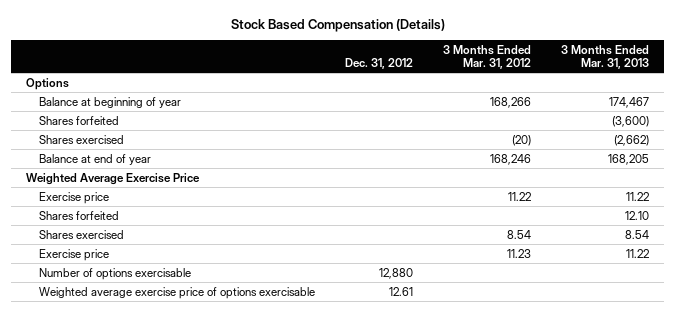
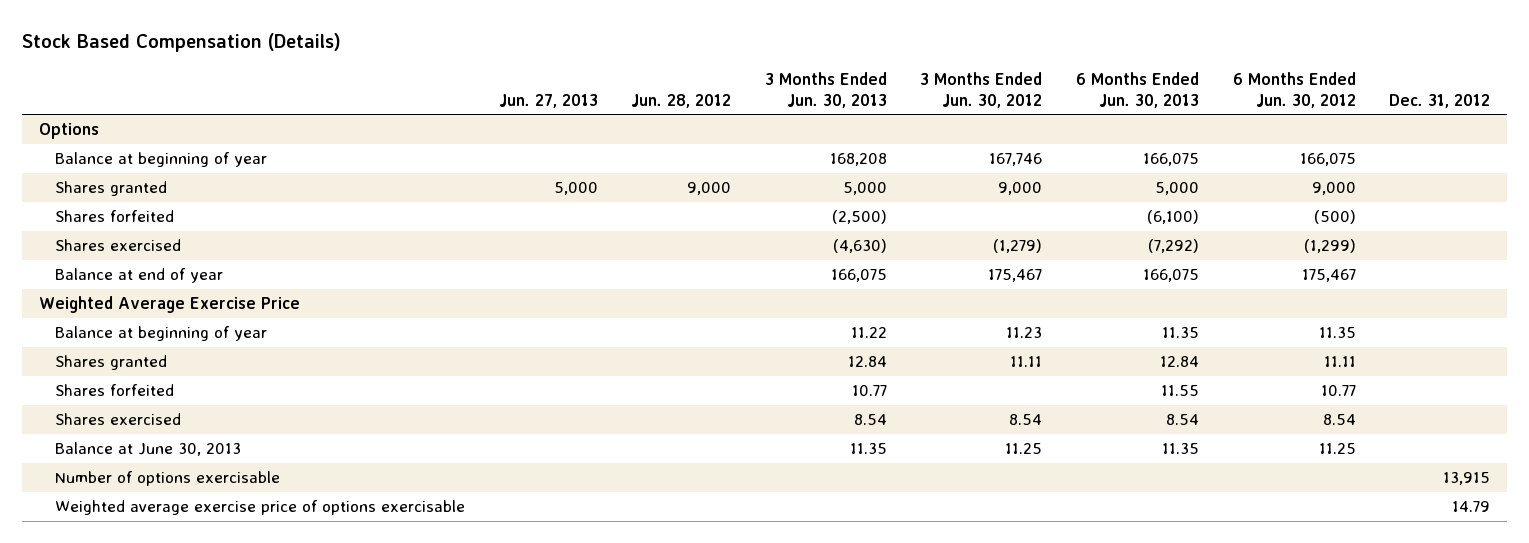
[442,44,531,69] 3 Months Ended Mar. 31, 2012 -> none
[561,44,650,69] 3 Months Ended Mar. 31, 2013 -> none
none -> [498,93,598,108] Jun. 27, 2013
none -> [631,93,732,108] Jun. 28, 2012
none -> [764,72,887,108] 3 Months Ended Jun. 30, 2013
none -> [920,72,1043,108] 3 Months Ended Jun. 30, 2012
none -> [1075,72,1199,108] 6 Months Ended Jun. 30, 2013
none -> [1232,72,1356,108] 6 Months Ended Jun. 30, 2012
none -> [55,181,168,197] Shares granted
[38,191,109,204] Exercise price -> [55,326,268,342] Balance at beginning of year
none -> [55,355,168,371] Shares granted
[38,248,109,261] Exercise price -> [55,442,242,457] Balance at June 30, 2013
[378,267,413,279] 12,880 -> [1443,472,1491,486] 13,915
[388,286,413,296] 12.61 -> [1452,501,1491,513] 14.79

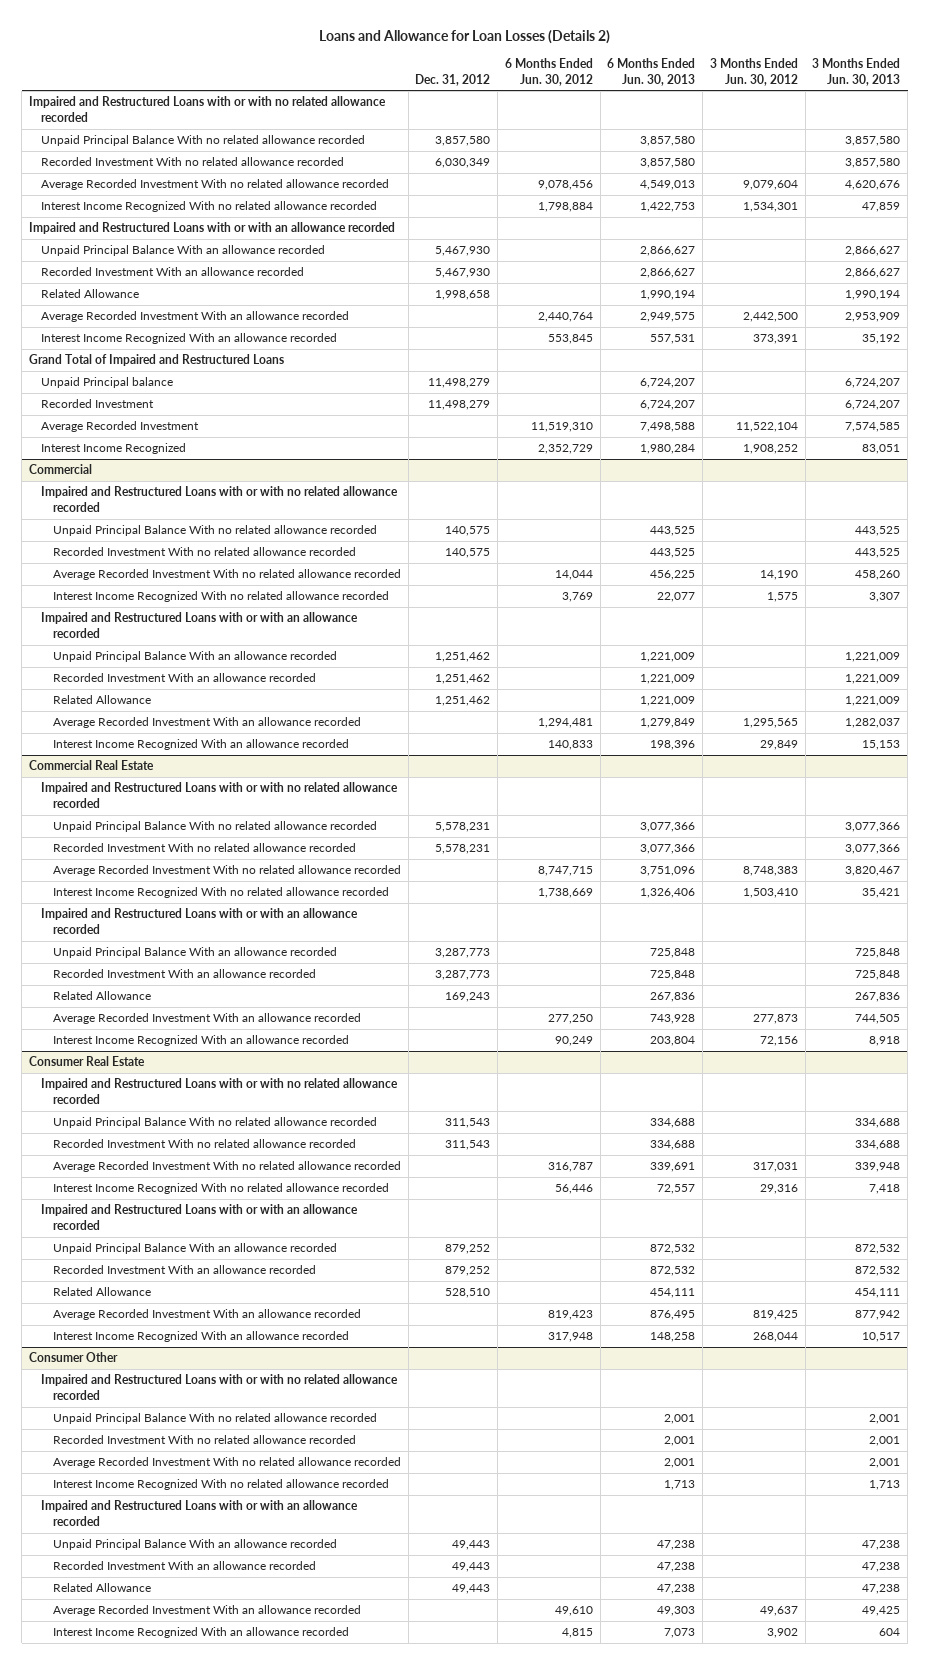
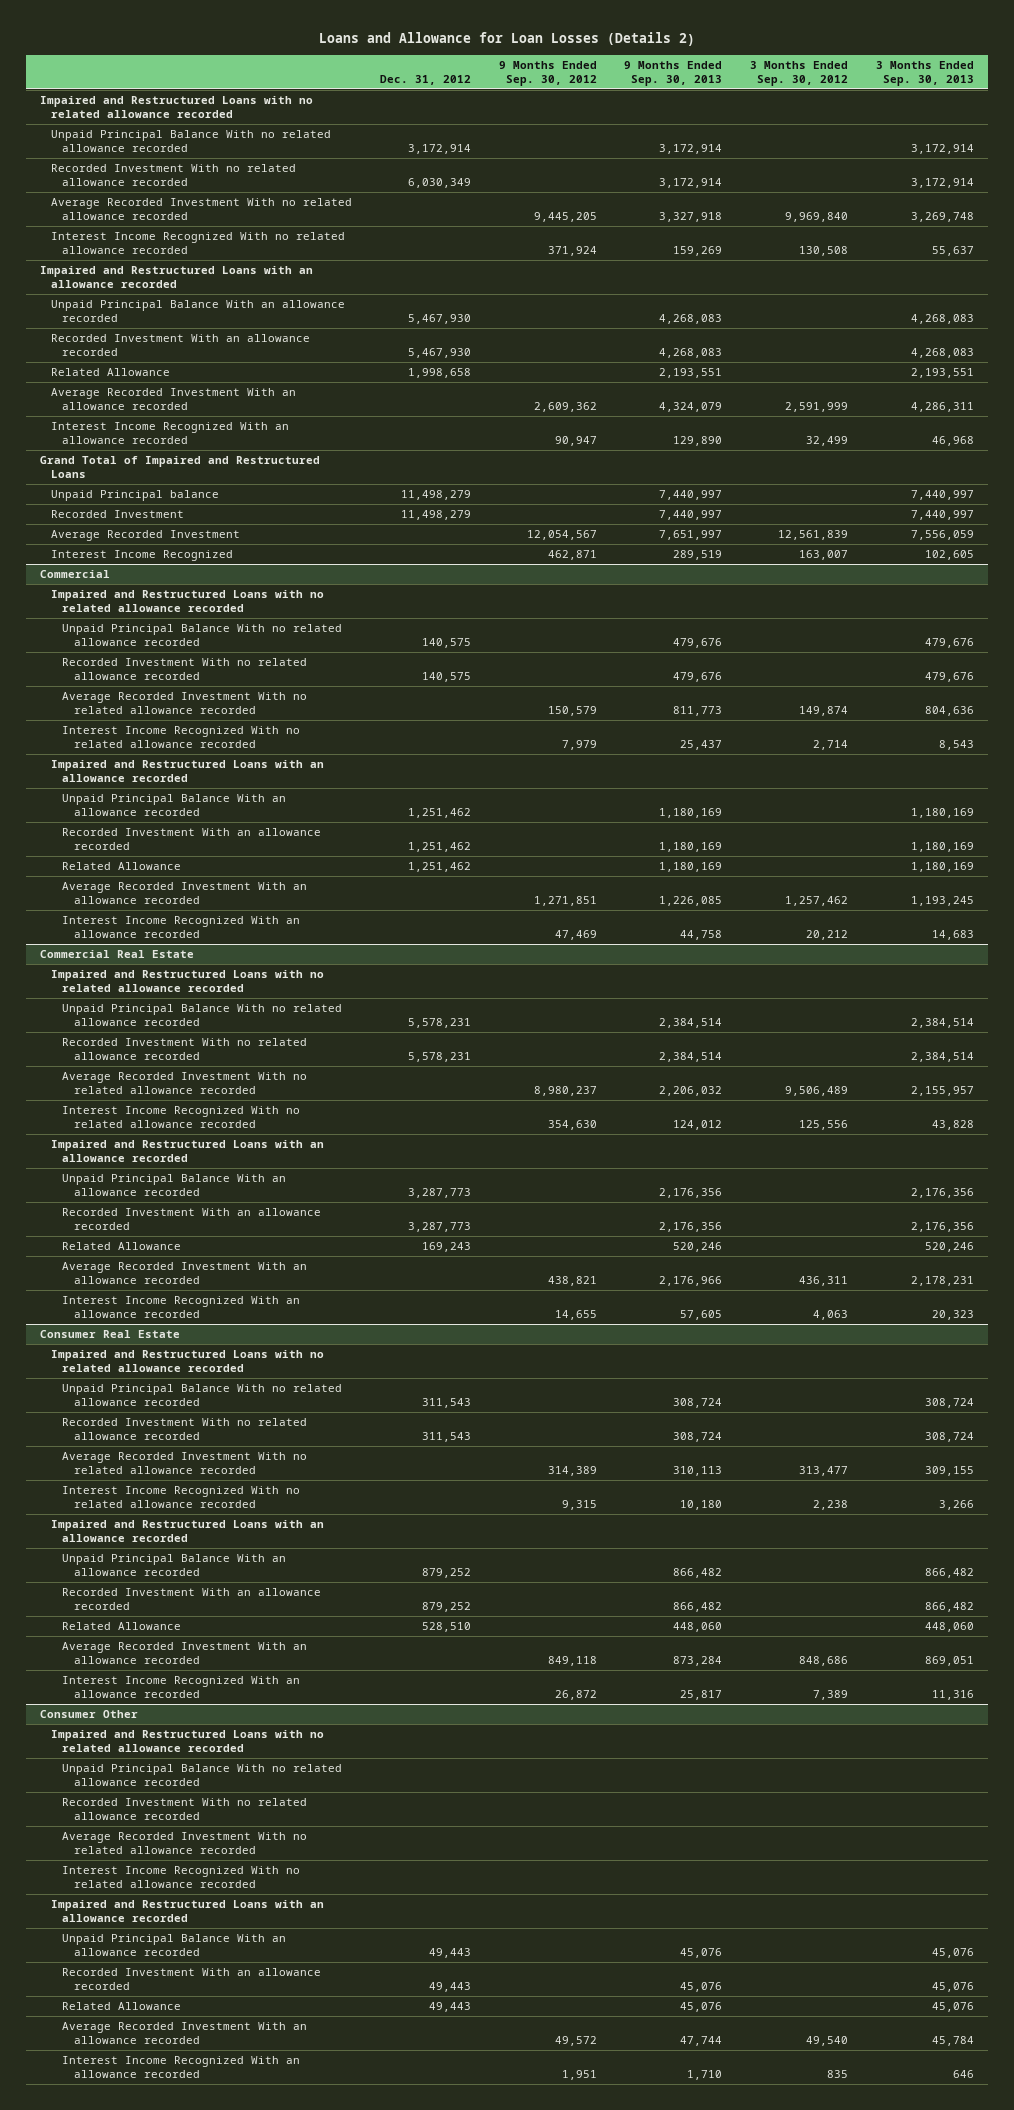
[504,58,593,86] 6 Months Ended Jun. 30, 2012 -> none
[607,58,696,86] 6 Months Ended Jun. 30, 2013 -> none
[709,58,798,86] 3 Months Ended Jun. 30, 2012 -> none
[812,58,901,86] 3 Months Ended Jun. 30, 2013 -> none
none -> [498,60,597,86] 9 Months Ended Sep. 30, 2012
none -> [624,60,723,86] 9 Months Ended Sep. 30, 2013
none -> [750,60,849,86] 3 Months Ended Sep. 30, 2012
none -> [876,60,975,86] 3 Months Ended Sep. 30, 2013
[29,96,387,123] Impaired and Restructured Loans with or with no related allowance recorded -> [39,95,313,119] Impaired and Restructured Loans with no related allowance recorded
[435,136,491,147] 3,857,580 -> [407,144,471,155] 3,172,914
[29,222,396,235] Impaired and Restructured Loans with or with an allowance recorded -> [39,265,313,289] Impaired and Restructured Loans with an allowance recorded
[41,486,399,513] Impaired and Restructured Loans with or with no related allowance recorded -> [51,589,325,613] Impaired and Restructured Loans with no related allowance recorded
[41,612,359,639] Impaired and Restructured Loans with or with an allowance recorded -> [51,759,325,783] Impaired and Restructured Loans with an allowance recorded
[41,782,399,809] Impaired and Restructured Loans with or with no related allowance recorded -> [51,969,325,993] Impaired and Restructured Loans with no related allowance recorded
[41,908,359,935] Impaired and Restructured Loans with or with an allowance recorded -> [51,1139,325,1163] Impaired and Restructured Loans with an allowance recorded
[41,1078,399,1105] Impaired and Restructured Loans with or with no related allowance recorded -> [51,1349,325,1373] Impaired and Restructured Loans with no related allowance recorded
[41,1204,359,1231] Impaired and Restructured Loans with or with an allowance recorded -> [51,1519,325,1543] Impaired and Restructured Loans with an allowance recorded
[41,1374,399,1401] Impaired and Restructured Loans with or with no related allowance recorded -> [51,1729,325,1753] Impaired and Restructured Loans with no related allowance recorded
[41,1500,359,1527] Impaired and Restructured Loans with or with an allowance recorded -> [51,1899,325,1923] Impaired and Restructured Loans with an allowance recorded

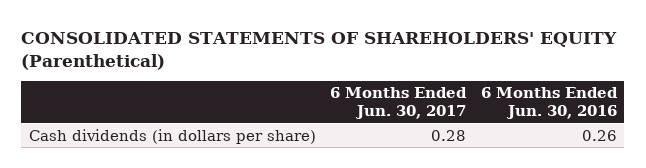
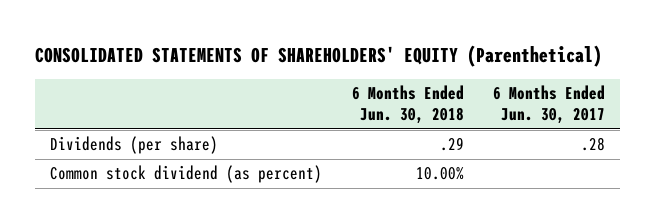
[481,86,619,120] 6 Months Ended Jun. 30, 2016 -> none
none -> [351,85,464,125] 6 Months Ended Jun. 30, 2018
[28,128,316,144] Cash dividends (in dollars per share) -> [49,136,218,155] Dividends (per share)
[431,129,467,141] 0.28 -> [581,137,606,152] .28
none -> [49,165,322,184] Common stock dividend (as percent)

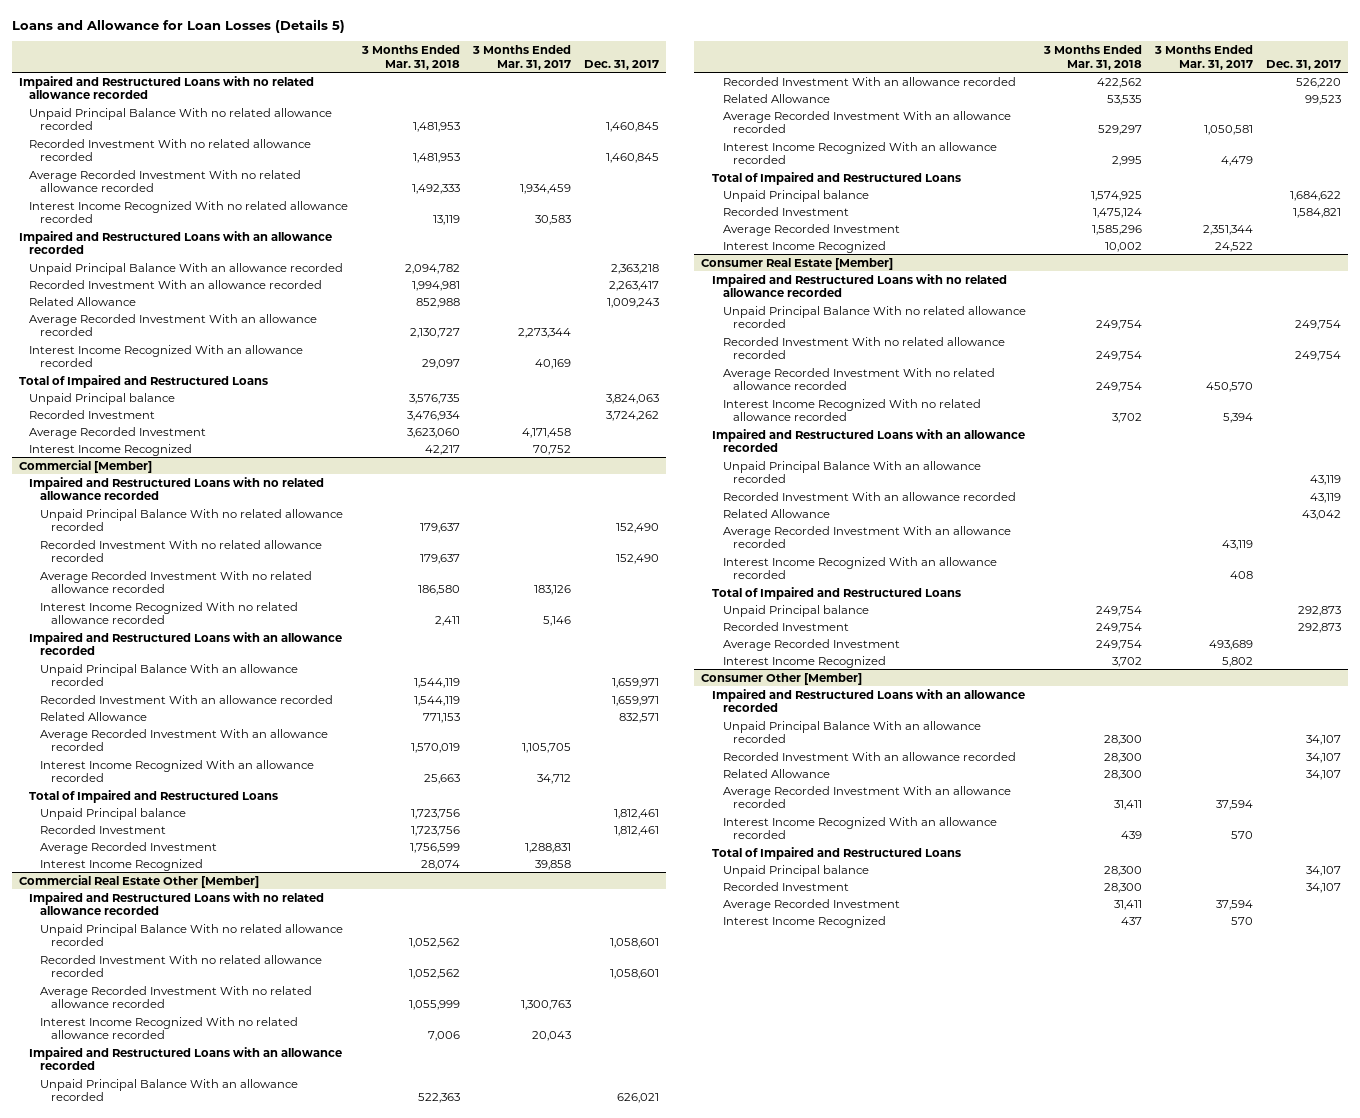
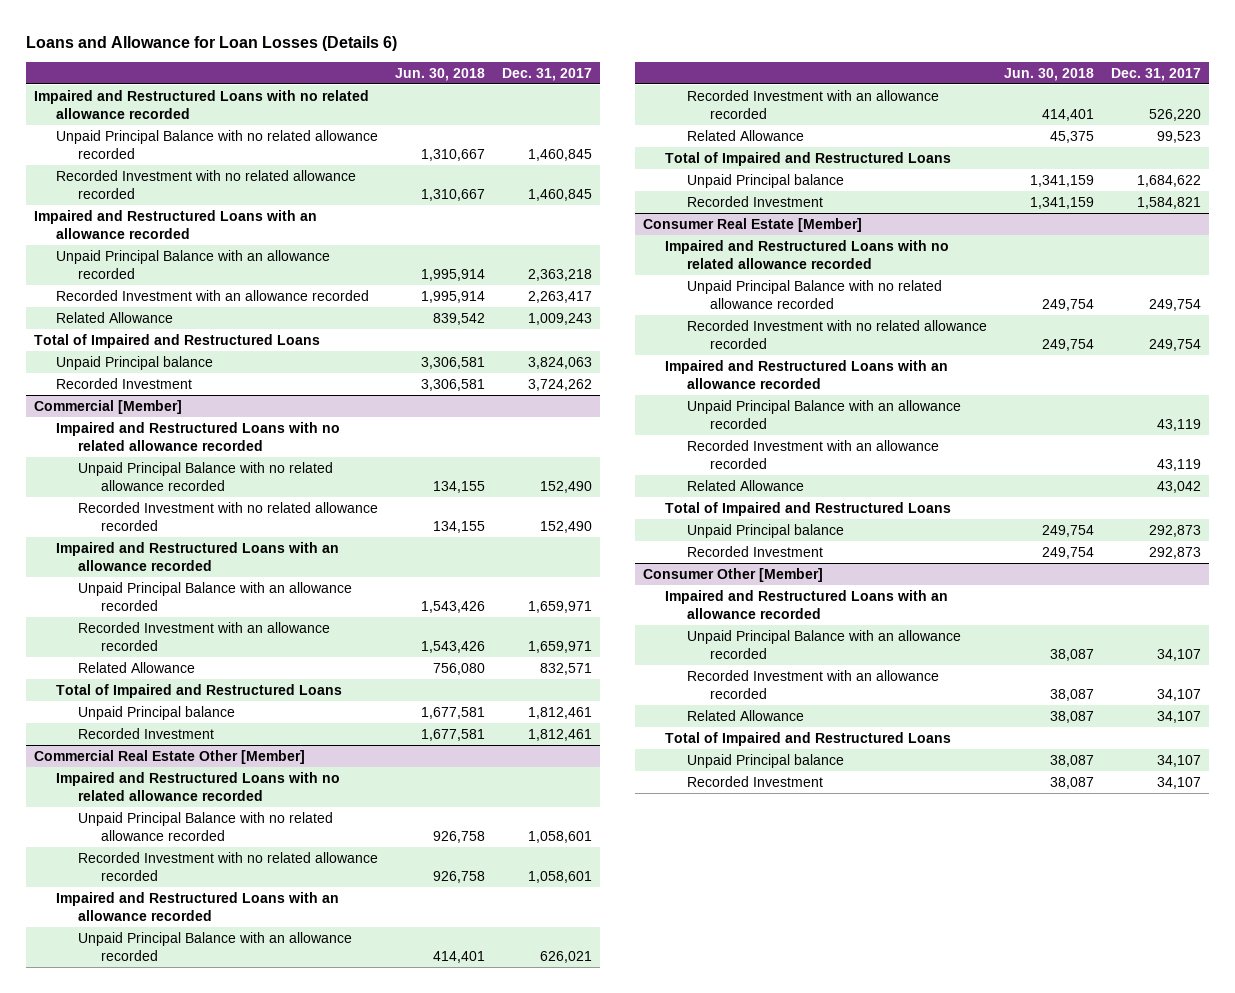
[12,18,346,33] Loans and Allowance for Loan Losses (Details 5) -> [25,35,397,51] Loans and Allowance for Loan Losses (Details 6)
[360,45,460,70] 3 Months Ended Mar. 31, 2018 -> none
[471,45,571,70] 3 Months Ended Mar. 31, 2017 -> none
none -> [394,67,485,81] Jun. 30, 2018
[29,169,302,193] Average Recorded Investment With no related allowance recorded -> none
[29,200,349,224] Interest Income Recognized With no related allowance recorded -> none
[29,107,333,131] Unpaid Principal Balance With no related allowance recorded -> [56,129,379,159] Unpaid Principal Balance with no related allowance recorded
[29,138,312,162] Recorded Investment With no related allowance recorded -> [56,169,357,199] Recorded Investment with no related allowance recorded
[29,262,344,275] Unpaid Principal Balance With an allowance recorded -> [56,249,331,279] Unpaid Principal Balance with an allowance recorded
[29,279,323,289] Recorded Investment With an allowance recorded -> [56,289,370,301] Recorded Investment with an allowance recorded
[29,313,318,337] Average Recorded Investment With an allowance recorded -> none
[29,344,304,368] Interest Income Recognized With an allowance recorded -> none
[29,426,207,439] Average Recorded Investment -> none
[29,443,193,456] Interest Income Recognized -> none
[40,570,313,594] Average Recorded Investment With no related allowance recorded -> none
[40,601,299,625] Interest Income Recognized With no related allowance recorded -> none
[40,508,344,532] Unpaid Principal Balance With no related allowance recorded -> [78,461,334,491] Unpaid Principal Balance with no related allowance recorded
[40,539,323,563] Recorded Investment With no related allowance recorded -> [78,501,379,531] Recorded Investment with no related allowance recorded
[40,663,299,687] Unpaid Principal Balance With an allowance recorded -> [78,581,353,611] Unpaid Principal Balance with an allowance recorded
[40,694,334,704] Recorded Investment With an allowance recorded -> [78,621,331,651] Recorded Investment with an allowance recorded
[40,728,329,752] Average Recorded Investment With an allowance recorded -> none
[40,759,315,783] Interest Income Recognized With an allowance recorded -> none
[40,841,218,854] Average Recorded Investment -> none
[40,858,204,871] Interest Income Recognized -> none
[40,985,313,1009] Average Recorded Investment With no related allowance recorded -> none
[40,1016,299,1040] Interest Income Recognized With no related allowance recorded -> none
[40,923,344,947] Unpaid Principal Balance With no related allowance recorded -> [78,811,334,841] Unpaid Principal Balance with no related allowance recorded
[40,954,323,978] Recorded Investment With no related allowance recorded -> [78,851,379,881] Recorded Investment with no related allowance recorded
[40,1078,299,1102] Unpaid Principal Balance With an allowance recorded -> [78,931,353,961] Unpaid Principal Balance with an allowance recorded
[722,76,1016,86] Recorded Investment With an allowance recorded -> [687,89,940,119] Recorded Investment with an allowance recorded
[722,110,1011,134] Average Recorded Investment With an allowance recorded -> none
[722,141,997,165] Interest Income Recognized With an allowance recorded -> none
[722,223,900,236] Average Recorded Investment -> none
[722,240,886,253] Interest Income Recognized -> none
[722,367,995,391] Average Recorded Investment With no related allowance recorded -> none
[722,398,981,422] Interest Income Recognized With no related allowance recorded -> none
[722,305,1026,329] Unpaid Principal Balance With no related allowance recorded -> [687,279,943,309] Unpaid Principal Balance with no related allowance recorded
[722,336,1005,360] Recorded Investment With no related allowance recorded -> [687,319,988,349] Recorded Investment with no related allowance recorded
[722,460,981,484] Unpaid Principal Balance With an allowance recorded -> [687,399,962,429] Unpaid Principal Balance with an allowance recorded
[722,491,1016,501] Recorded Investment With an allowance recorded -> [687,439,940,469] Recorded Investment with an allowance recorded
[722,525,1011,549] Average Recorded Investment With an allowance recorded -> none
[722,556,997,580] Interest Income Recognized With an allowance recorded -> none
[722,638,900,651] Average Recorded Investment -> none
[722,655,886,668] Interest Income Recognized -> none
[722,720,981,744] Unpaid Principal Balance With an allowance recorded -> [687,629,962,659] Unpaid Principal Balance with an allowance recorded
[722,751,1016,761] Recorded Investment With an allowance recorded -> [687,669,940,699] Recorded Investment with an allowance recorded
[722,785,1011,809] Average Recorded Investment With an allowance recorded -> none
[722,816,997,840] Interest Income Recognized With an allowance recorded -> none
[722,898,900,911] Average Recorded Investment -> none
[722,915,886,928] Interest Income Recognized -> none

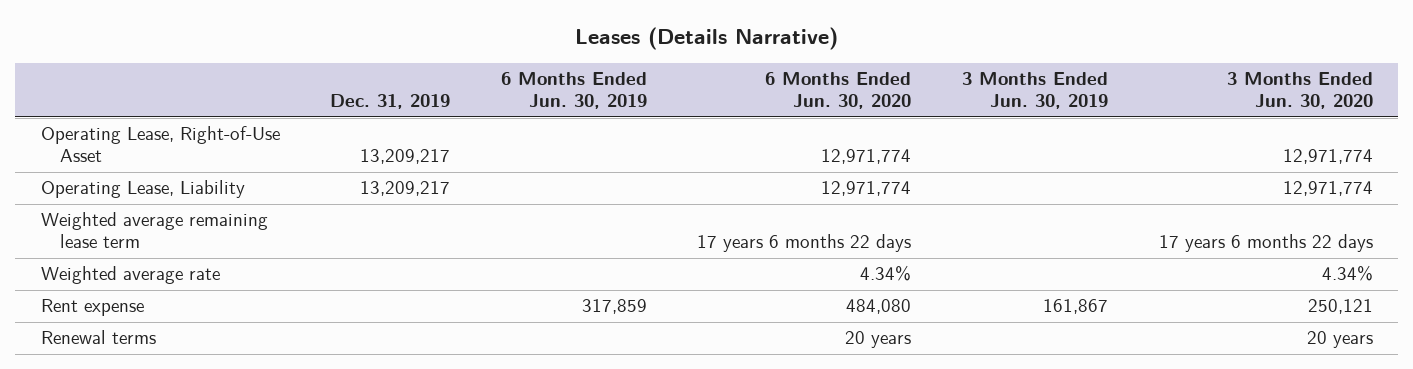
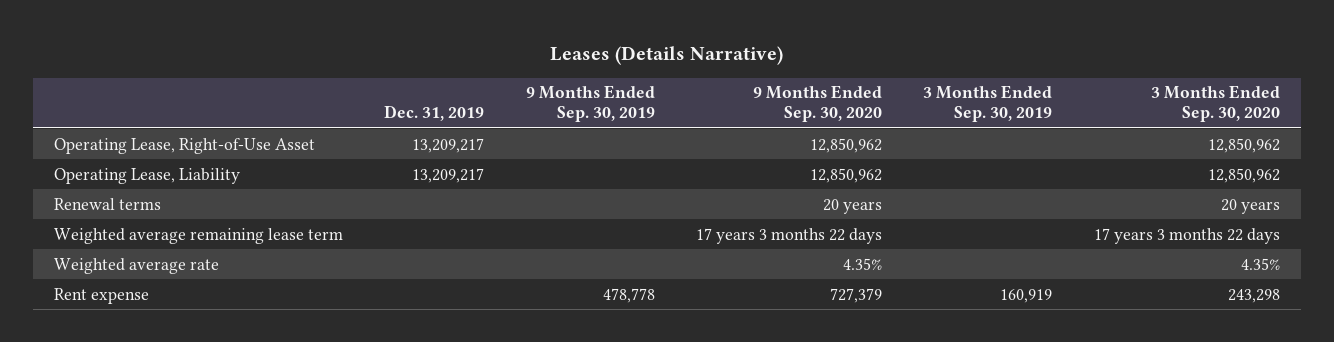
[500,72,647,110] 6 Months Ended Jun. 30, 2019 -> none
[765,72,912,110] 6 Months Ended Jun. 30, 2020 -> none
[962,72,1109,110] 3 Months Ended Jun. 30, 2019 -> none
[1226,72,1373,110] 3 Months Ended Jun. 30, 2020 -> none
none -> [525,85,655,123] 9 Months Ended Sep. 30, 2019
none -> [753,85,883,123] 9 Months Ended Sep. 30, 2020
none -> [923,85,1053,123] 3 Months Ended Sep. 30, 2019
none -> [1150,85,1280,123] 3 Months Ended Sep. 30, 2020
[40,330,156,345] Renewal terms -> [53,197,161,210] Renewal terms

